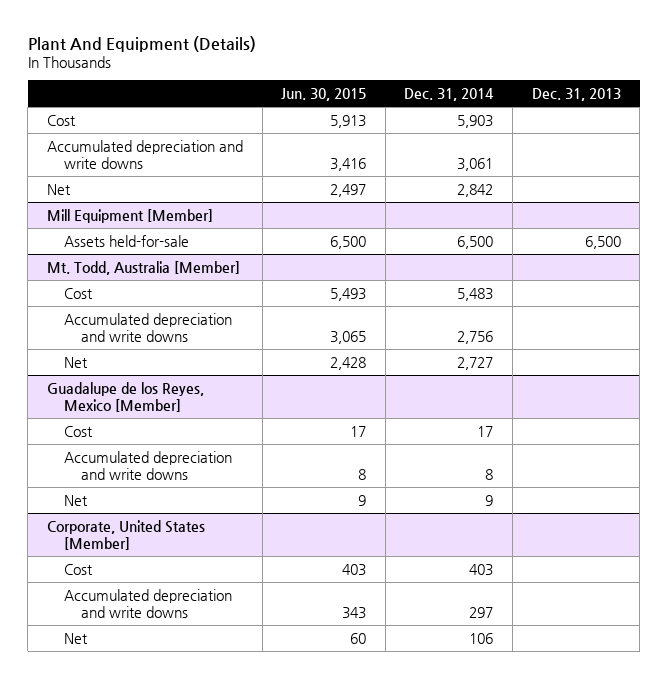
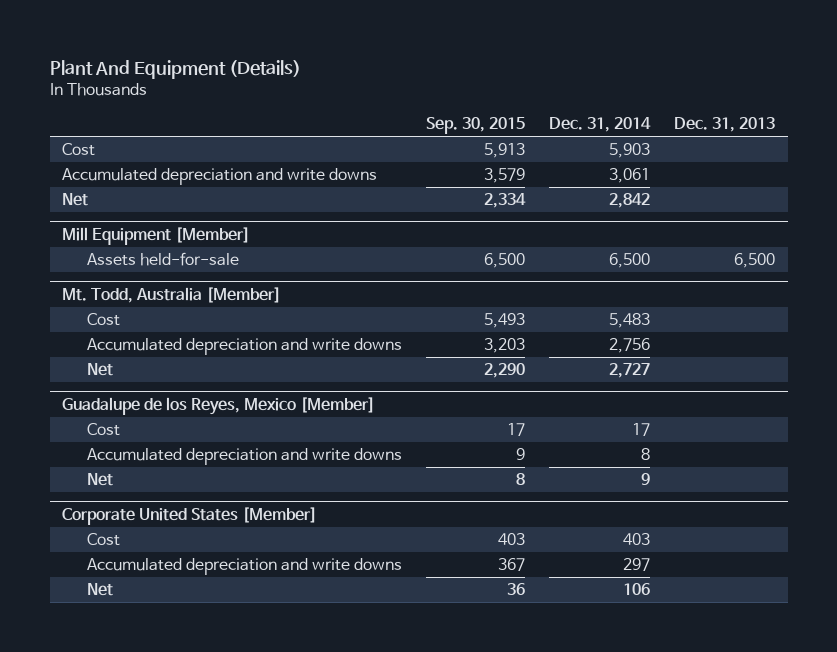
[281,87,367,101] Jun. 30, 2015 -> none
none -> [425,117,525,135] Sep. 30, 2015
[47,519,206,550] Corporate, United States [Member] -> [61,506,317,525] Corporate United States [Member]

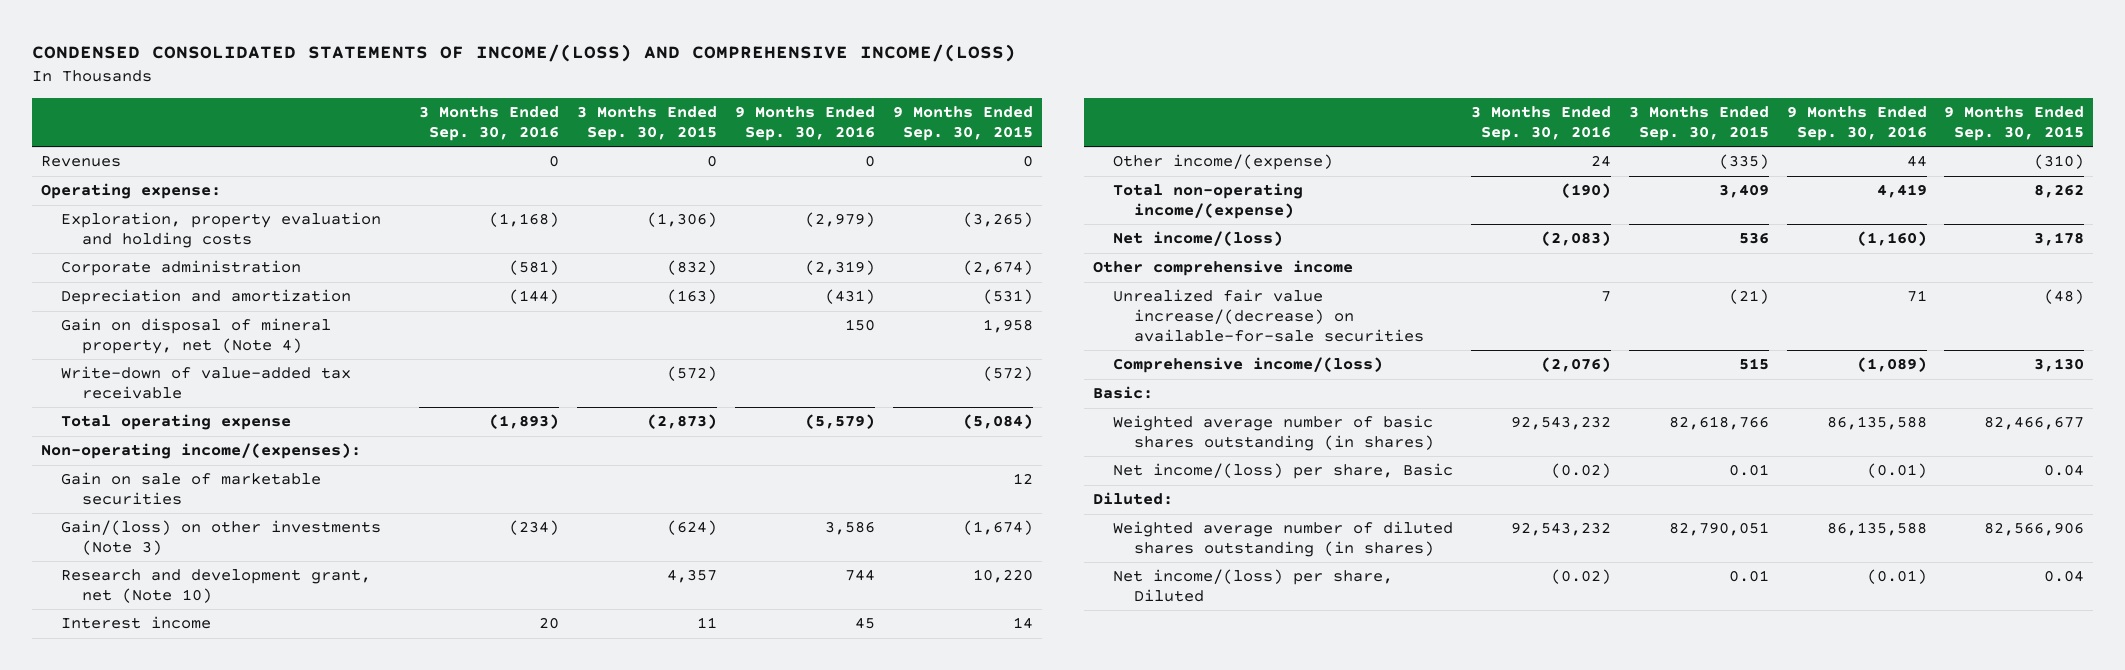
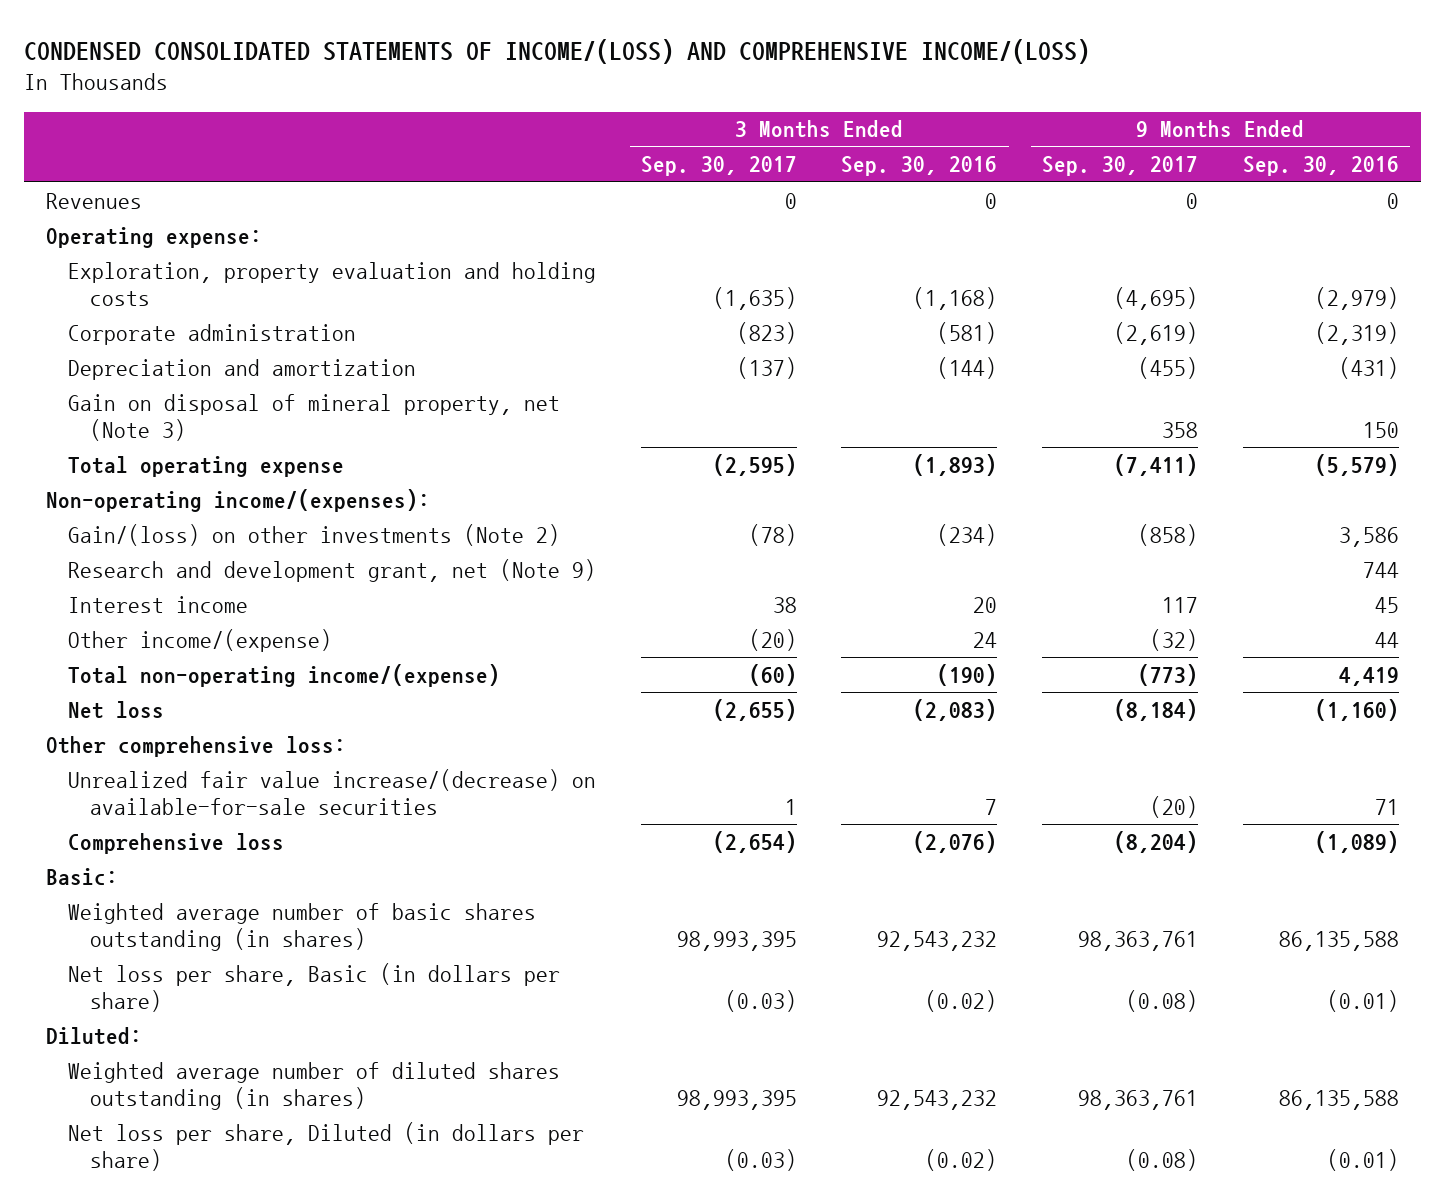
[576,105,717,141] 3 Months Ended Sep. 30, 2015 -> none
[892,105,1033,141] 9 Months Ended Sep. 30, 2015 -> none
none -> [640,156,797,177] Sep. 30, 2017
none -> [1042,156,1199,177] Sep. 30, 2017
[61,366,352,400] Write-down of value-added tax receivable -> none
[61,318,332,355] Gain on disposal of mineral property, net (Note 4) -> [68,393,561,441] Gain on disposal of mineral property, net (Note 3)
[61,472,322,506] Gain on sale of marketable securities -> none
[61,520,382,556] Gain/(loss) on other investments (Note 3) -> [68,523,561,546] Gain/(loss) on other investments (Note 2)
[61,569,372,604] Research and development grant, net (Note 10) -> [68,558,597,582] Research and development grant, net (Note 9)
[1113,231,1284,247] Net income/(loss) -> [68,700,165,719] Net loss
[1092,260,1353,277] Other comprehensive income -> [46,735,347,757] Other comprehensive loss:
[1113,357,1384,374] Comprehensive income/(loss) -> [68,832,285,854] Comprehensive loss
[1113,463,1454,480] Net income/(loss) per share, Basic -> [68,962,561,1012] Net loss per share, Basic (in dollars per share)
[1113,569,1394,603] Net income/(loss) per share, Diluted -> [68,1121,585,1171] Net loss per share, Diluted (in dollars per share)

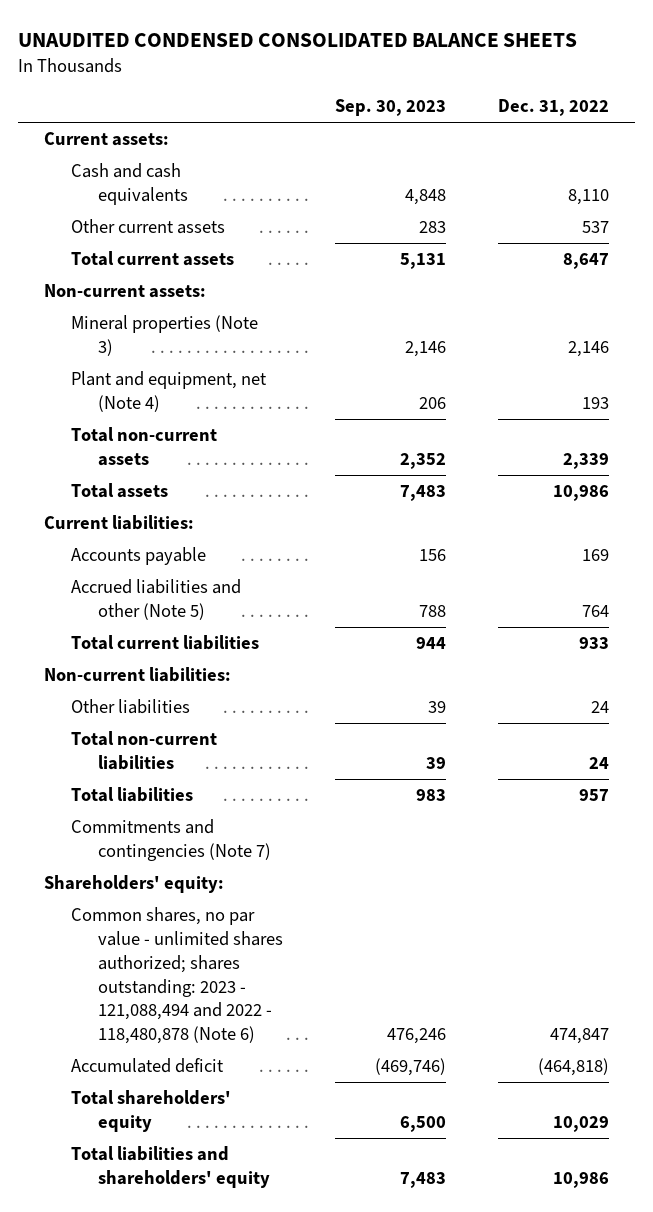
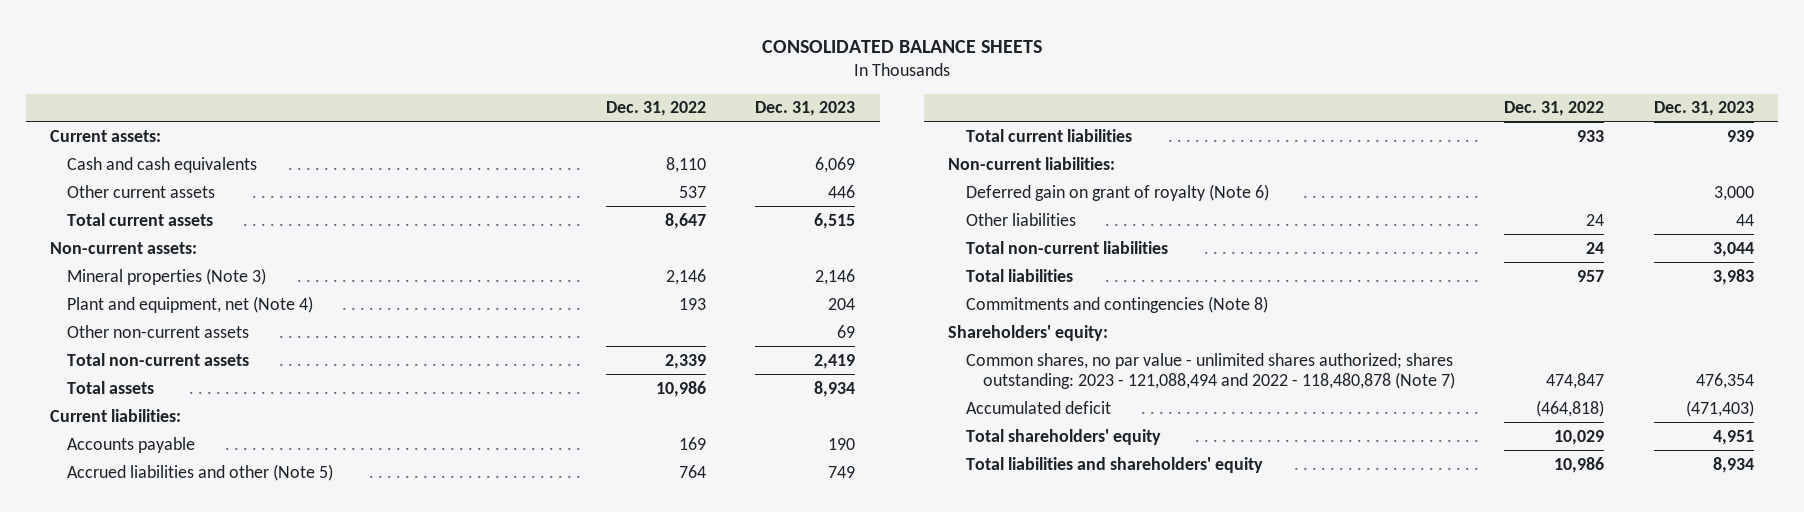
[18,32,578,47] UNAUDITED CONDENSED CONSOLIDATED BALANCE SHEETS -> [761,39,1042,53] CONSOLIDATED BALANCE SHEETS
[335,99,447,117] Sep. 30, 2023 -> none
none -> [755,101,856,117] Dec. 31, 2023
none -> [67,324,250,338] Other non-current assets
none -> [965,183,1269,201] Deferred gain on grant of royalty (Note 6)
[71,818,272,861] Commitments and contingencies (Note 7) -> [965,295,1268,313] Commitments and contingencies (Note 8)
[71,906,284,1045] Common shares, no par value - unlimited shares authorized; shares outstanding: 2023 - 121,088,494 and 2022 - 118,480,878 (Note 6) -> [965,352,1455,389] Common shares, no par value - unlimited shares authorized; shares outstanding: 2023 - 121,088,494 and 2022 - 118,480,878 (Note 7)

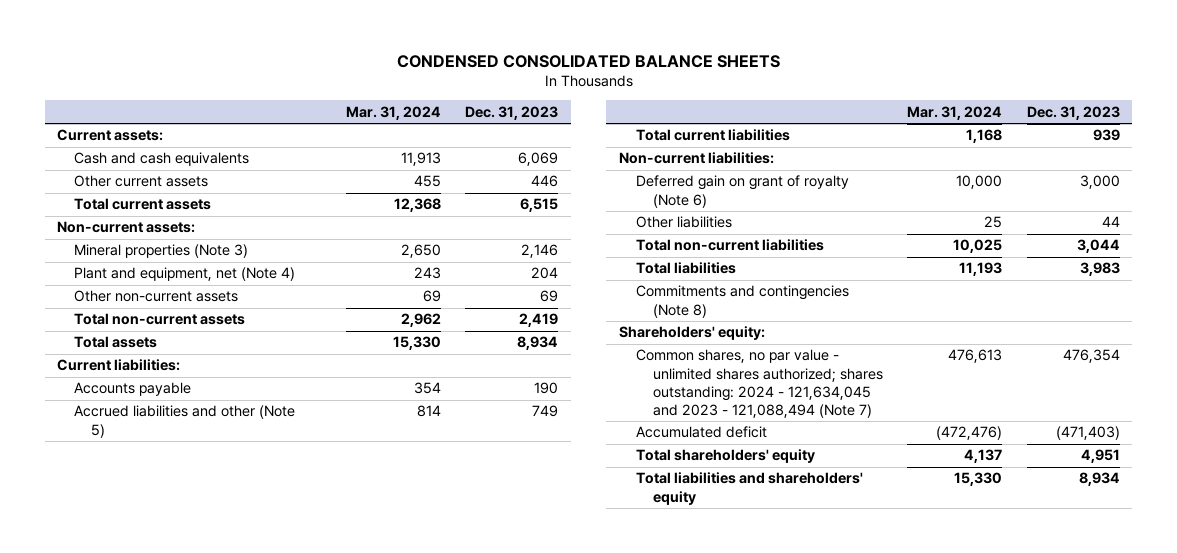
[761,39,1042,53] CONSOLIDATED BALANCE SHEETS -> [396,54,780,68] CONDENSED CONSOLIDATED BALANCE SHEETS
[605,101,706,117] Dec. 31, 2022 -> none
none -> [345,105,441,120] Mar. 31, 2024
[965,352,1455,389] Common shares, no par value - unlimited shares authorized; shares outstanding: 2023 - 121,088,494 and 2022 - 118,480,878 (Note 7) -> [635,349,883,418] Common shares, no par value - unlimited shares authorized; shares outstanding: 2024 - 121,634,045 and 2023 - 121,088,494 (Note 7)

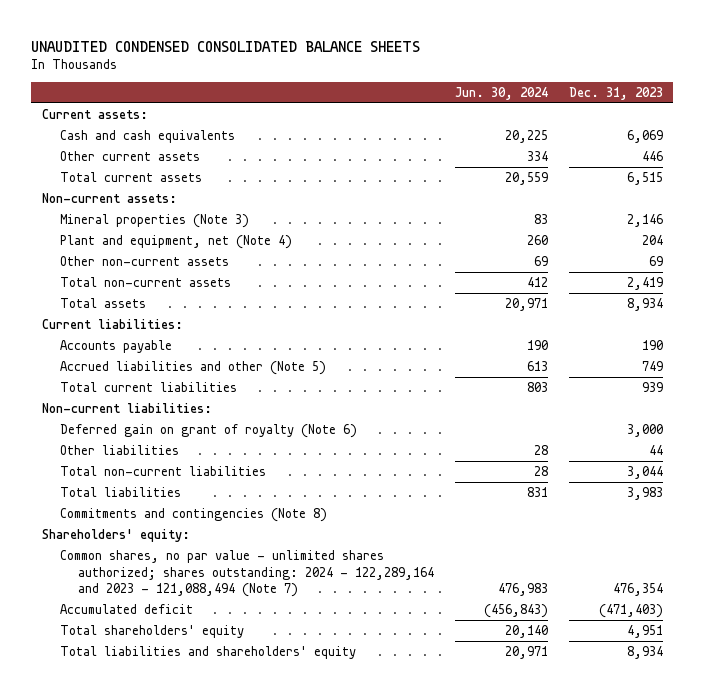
[396,54,780,68] CONDENSED CONSOLIDATED BALANCE SHEETS -> [31,40,421,52] UNAUDITED CONDENSED CONSOLIDATED BALANCE SHEETS
[345,105,441,120] Mar. 31, 2024 -> none
none -> [454,86,548,100] Jun. 30, 2024
[635,349,883,418] Common shares, no par value - unlimited shares authorized; shares outstanding: 2024 - 121,634,045 and 2023 - 121,088,494 (Note 7) -> [59,549,434,598] Common shares, no par value - unlimited shares authorized; shares outstanding: 2024 - 122,289,164 and 2023 - 121,088,494 (Note 7)

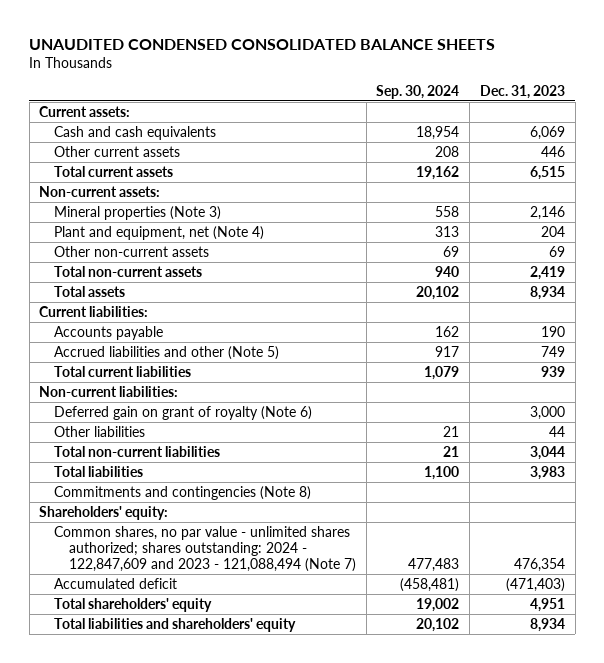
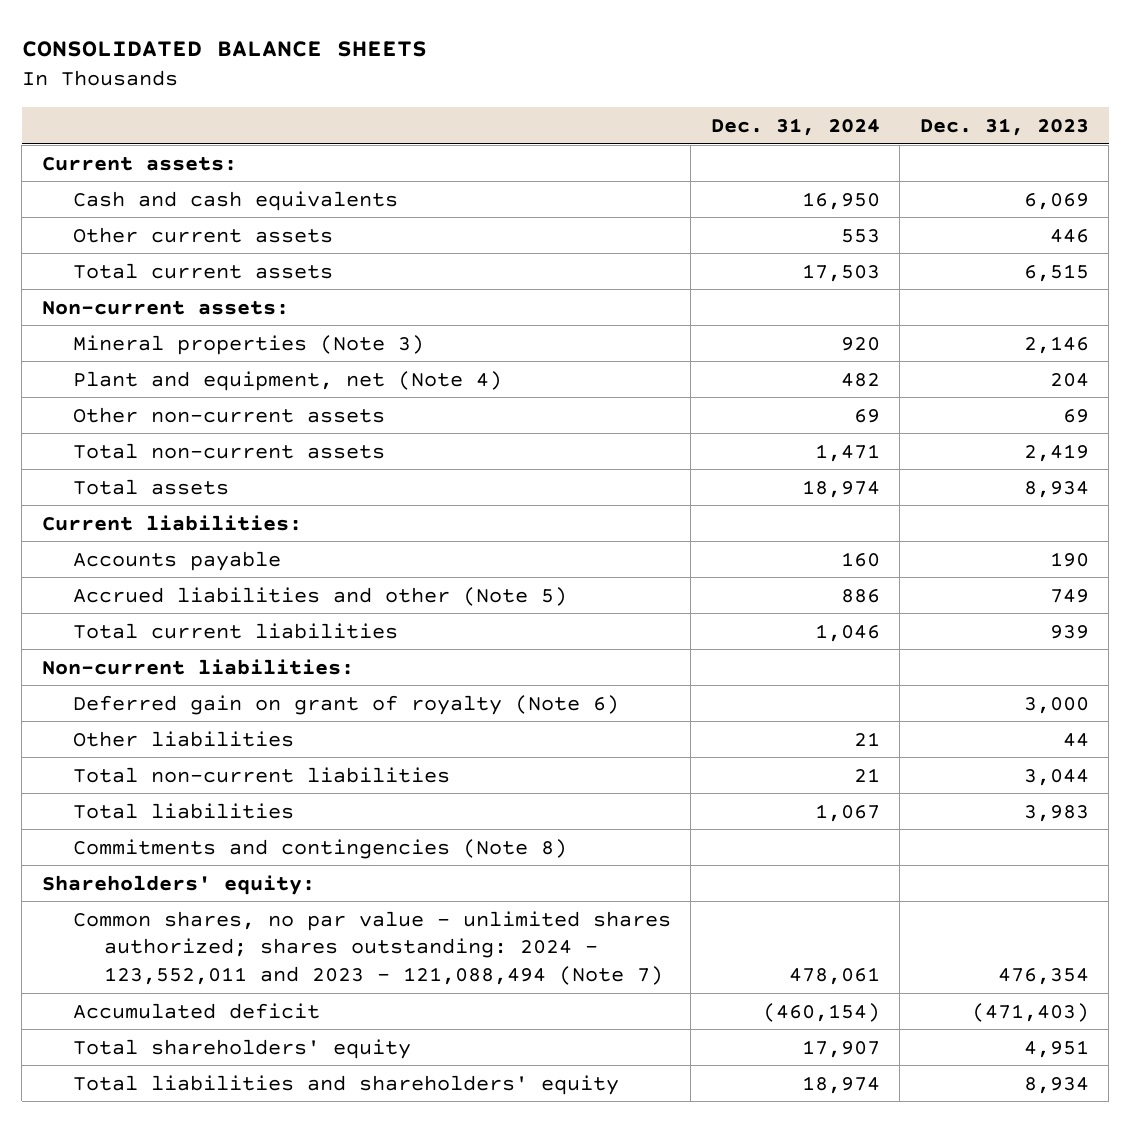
[29,38,496,50] UNAUDITED CONDENSED CONSOLIDATED BALANCE SHEETS -> [21,40,427,57] CONSOLIDATED BALANCE SHEETS
[376,84,460,99] Sep. 30, 2024 -> none
none -> [710,117,880,136] Dec. 31, 2024
[54,525,356,573] Common shares, no par value - unlimited shares authorized; shares outstanding: 2024 - 122,847,609 and 2023 - 121,088,494 (Note 7) -> [72,910,671,986] Common shares, no par value - unlimited shares authorized; shares outstanding: 2024 - 123,552,011 and 2023 - 121,088,494 (Note 7)

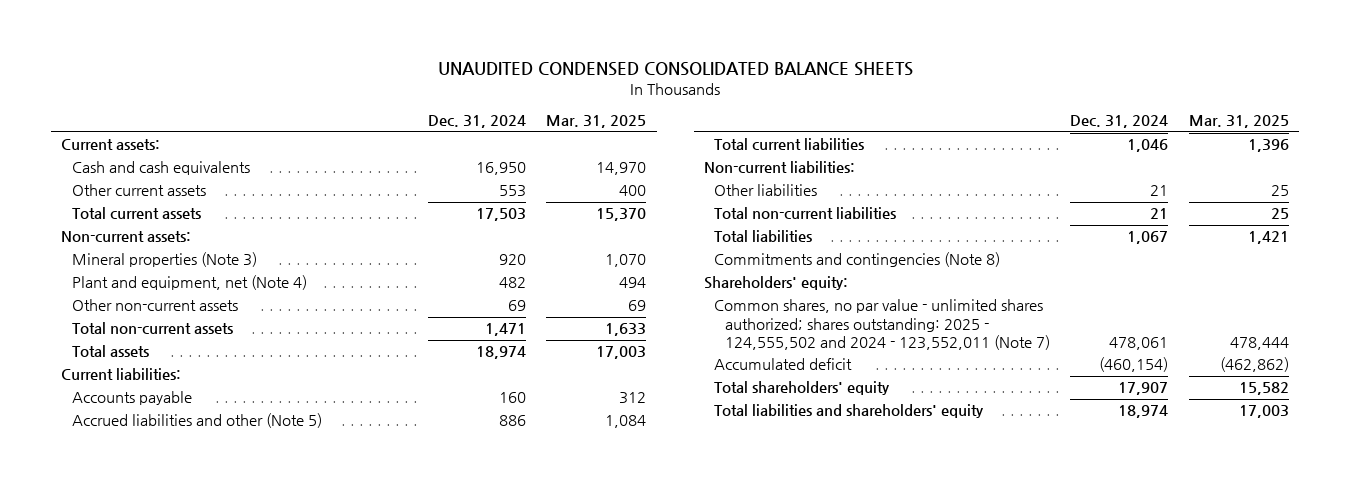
[21,40,427,57] CONSOLIDATED BALANCE SHEETS -> [438,62,914,77] UNAUDITED CONDENSED CONSOLIDATED BALANCE SHEETS
[919,117,1089,136] Dec. 31, 2023 -> none
none -> [546,115,647,129] Mar. 31, 2025
[72,694,619,715] Deferred gain on grant of royalty (Note 6) -> none
[72,910,671,986] Common shares, no par value - unlimited shares authorized; shares outstanding: 2024 - 123,552,011 and 2023 - 121,088,494 (Note 7) -> [714,299,1050,350] Common shares, no par value - unlimited shares authorized; shares outstanding: 2025 - 124,555,502 and 2024 - 123,552,011 (Note 7)

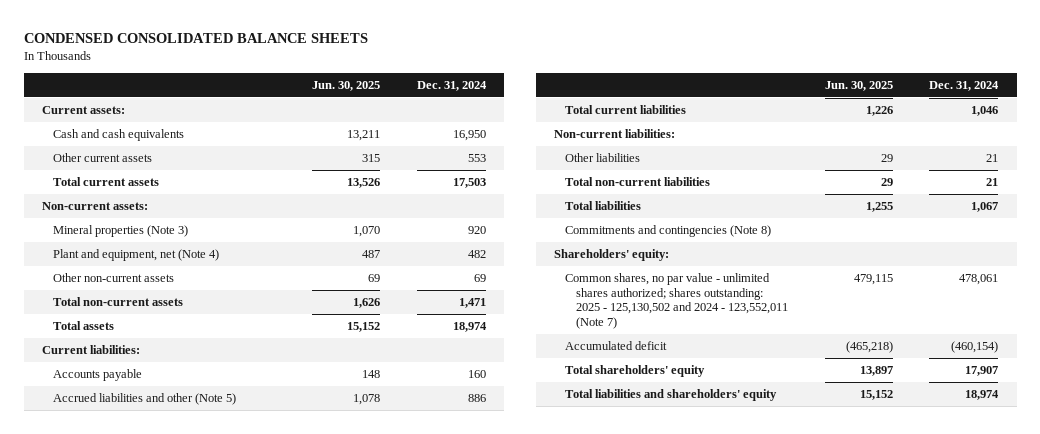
[438,62,914,77] UNAUDITED CONDENSED CONSOLIDATED BALANCE SHEETS -> [23,33,368,44] CONDENSED CONSOLIDATED BALANCE SHEETS
[546,115,647,129] Mar. 31, 2025 -> none
none -> [312,80,381,91] Jun. 30, 2025
[714,299,1050,350] Common shares, no par value - unlimited shares authorized; shares outstanding: 2025 - 124,555,502 and 2024 - 123,552,011 (Note 7) -> [565,272,788,330] Common shares, no par value - unlimited shares authorized; shares outstanding: 2025 - 125,130,502 and 2024 - 123,552,011 (Note 7)

